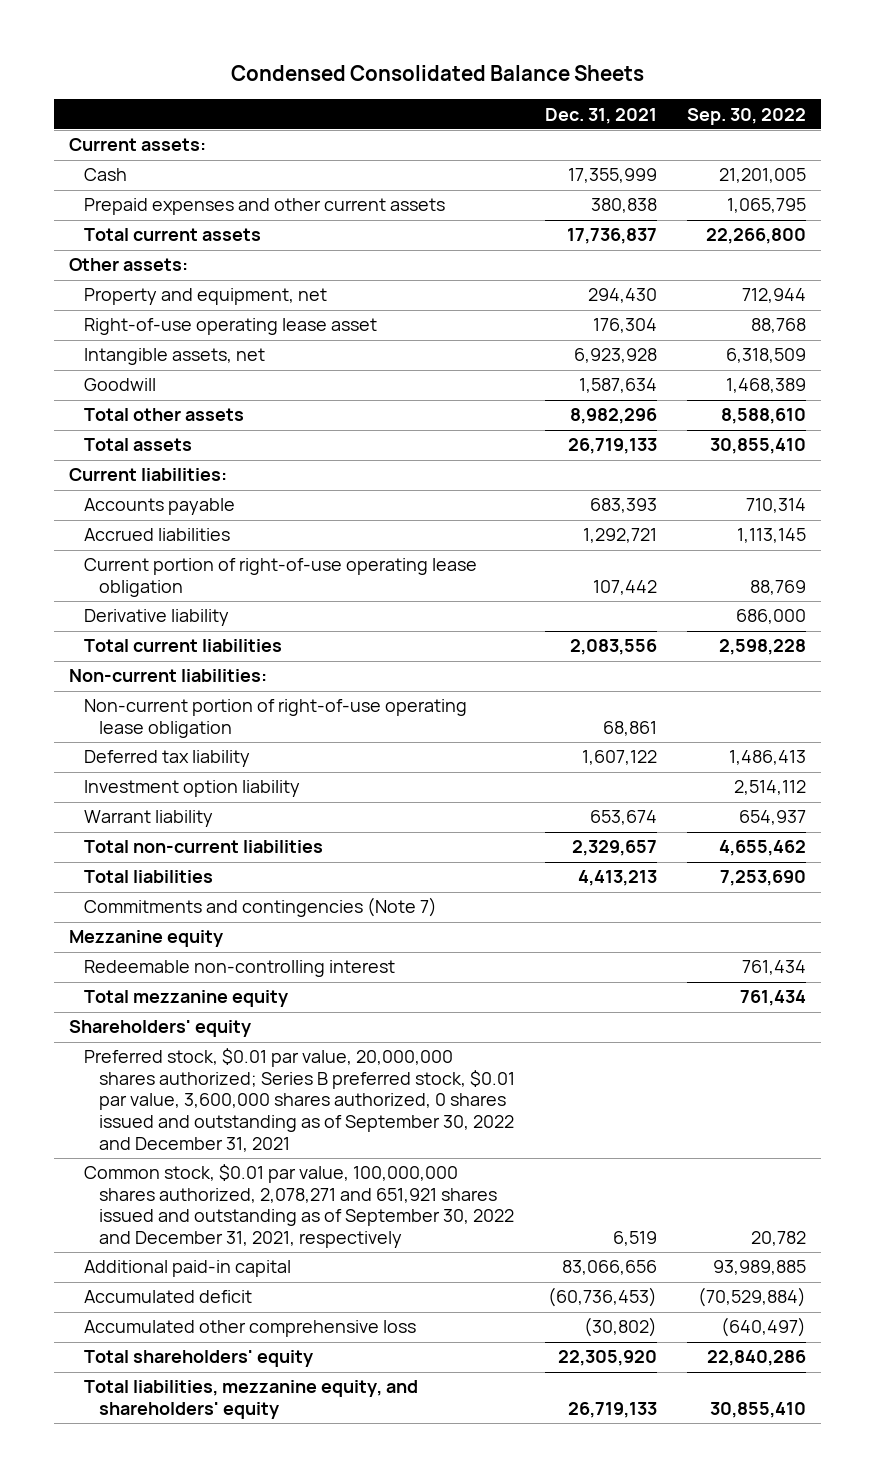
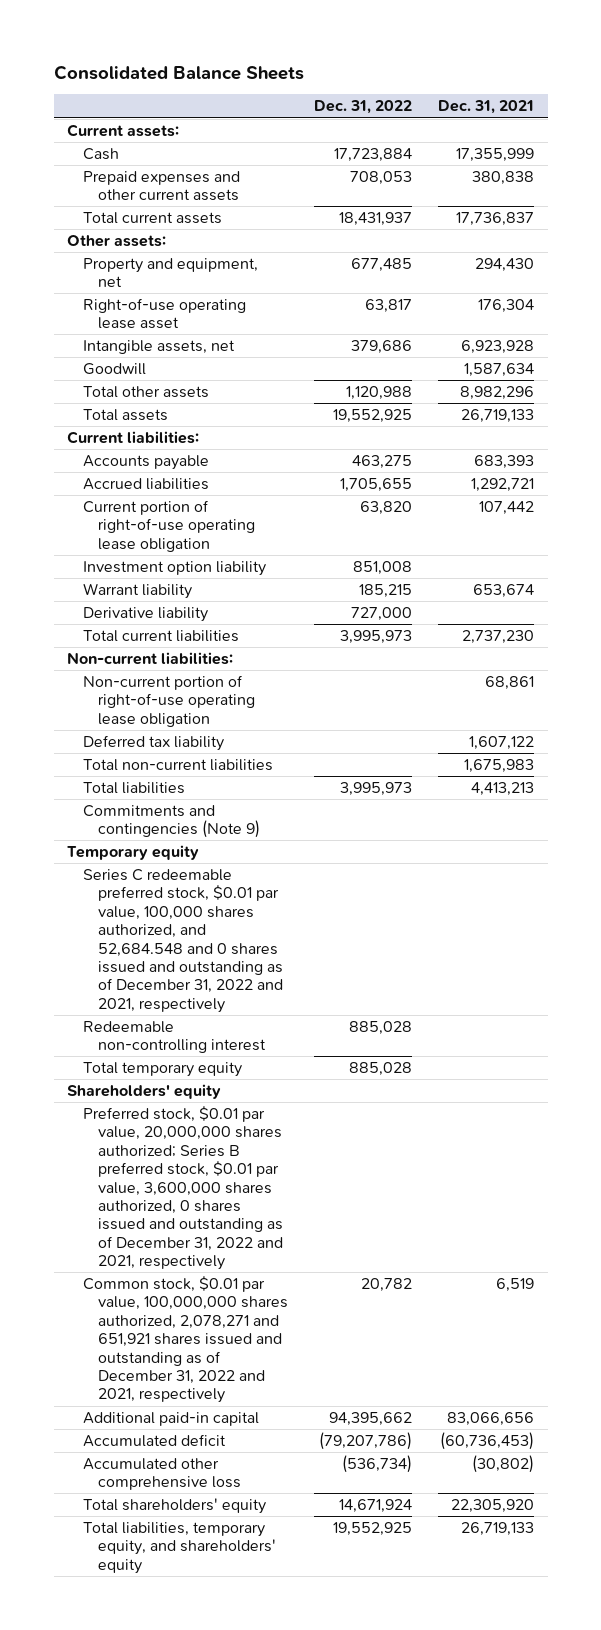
[230,65,644,82] Condensed Consolidated Balance Sheets -> [53,64,304,80] Consolidated Balance Sheets
[687,107,807,125] Sep. 30, 2022 -> none
none -> [314,100,413,115] Dec. 31, 2022
[83,780,300,798] Investment option liability -> [82,560,266,576] Investment option liability
[83,810,213,828] Warrant liability -> [82,582,192,599] Warrant liability
[570,639,658,656] 2,083,556 -> [462,629,535,644] 2,737,230
[572,840,658,857] 2,329,657 -> [464,758,535,773] 1,675,983
[83,897,437,918] Commitments and contingencies (Note 7) -> [82,804,261,839] Commitments and contingencies (Note 9)
[68,930,223,948] Mezzanine equity -> [66,844,199,860] Temporary equity
none -> [82,868,284,1013] Series C redeemable preferred stock, $0.01 par value, 100,000 shares authorized, and 52,684.548 and 0 shares issued and outstanding as of December 31, 2022 and 2021, respectively
[83,990,288,1008] Total mezzanine equity -> [82,1061,242,1077] Total temporary equity
[83,1048,515,1152] Preferred stock, $0.01 par value, 20,000,000 shares authorized; Series B preferred stock, $0.01 par value, 3,600,000 shares authorized, 0 shares issued and outstanding as of September 30, 2022 and December 31, 2021 -> [82,1105,284,1271] Preferred stock, $0.01 par value, 20,000,000 shares authorized; Series B preferred stock, $0.01 par value, 3,600,000 shares authorized, 0 shares issued and outstanding as of December 31, 2022 and 2021, respectively
[83,1164,514,1248] Common stock, $0.01 par value, 100,000,000 shares authorized, 2,078,271 and 651,921 shares issued and outstanding as of September 30, 2022 and December 31, 2021, respectively -> [82,1275,289,1404] Common stock, $0.01 par value, 100,000,000 shares authorized, 2,078,271 and 651,921 shares issued and outstanding as of December 31, 2022 and 2021, respectively
[83,1380,418,1419] Total liabilities, mezzanine equity, and shareholders' equity -> [82,1521,277,1574] Total liabilities, temporary equity, and shareholders' equity

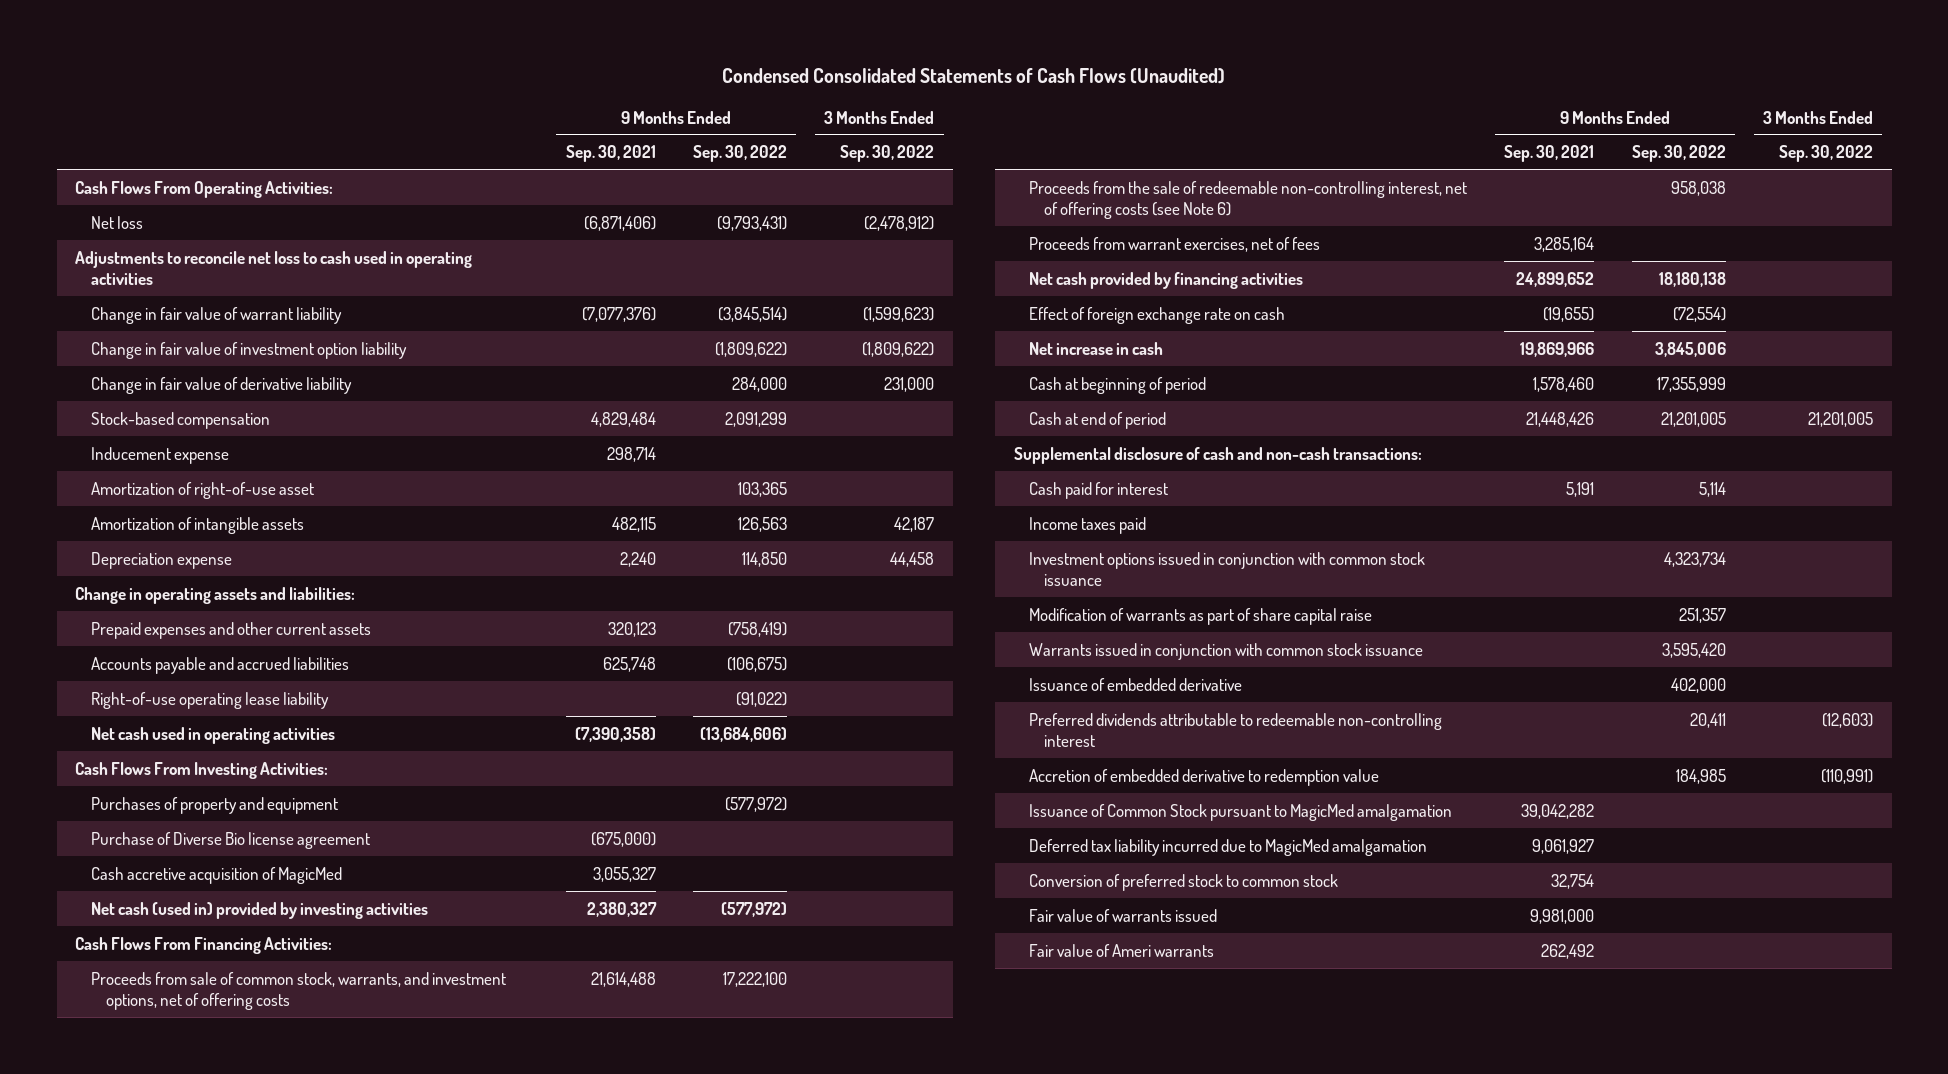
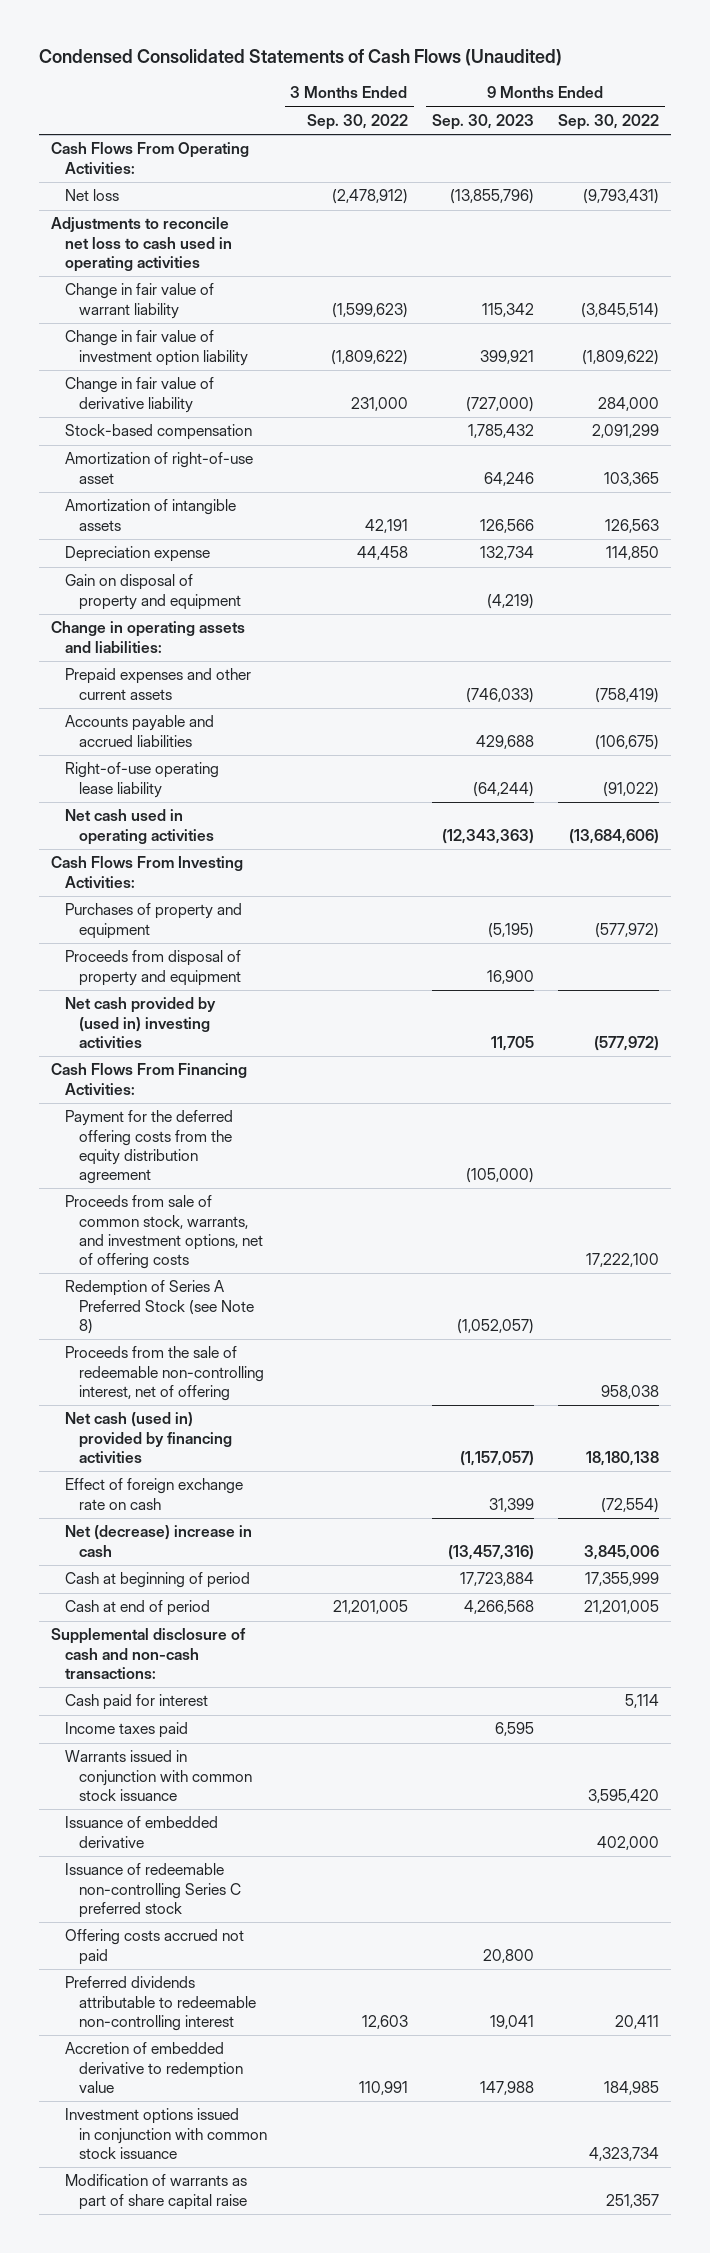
[565,145,656,163] Sep. 30, 2021 -> none
none -> [431,113,534,130] Sep. 30, 2023
[90,446,229,464] Inducement expense -> none
[894,516,935,532] 42,187 -> [364,518,408,533] 42,191
none -> [65,574,242,610] Gain on disposal of property and equipment
[90,831,370,849] Purchase of Diverse Bio license agreement -> none
[90,866,342,884] Cash accretive acquisition of MagicMed -> none
none -> [65,950,242,986] Proceeds from disposal of property and equipment
[90,901,428,919] Net cash (used in) provided by investing activities -> [65,997,217,1048] Net cash provided by (used in) investing activities
none -> [65,1110,234,1185] Payment for the deferred offering costs from the equity distribution agreement
[1029,236,1321,252] Proceeds from warrant exercises, net of fees -> none
none -> [65,1280,255,1334] Redemption of Series A Preferred Stock (see Note 8)
[1029,180,1468,219] Proceeds from the sale of redeemable non-controlling interest, net of offering costs (see Note 6) -> [65,1346,265,1401] Proceeds from the sale of redeemable non-controlling interest, net of offering
[1029,271,1304,289] Net cash provided by financing activities -> [65,1412,233,1463] Net cash (used in) provided by financing activities
[1029,341,1164,355] Net increase in cash -> [65,1525,253,1557] Net (decrease) increase in cash
[1029,803,1453,821] Issuance of Common Stock pursuant to MagicMed amalgamation -> none
[1029,838,1428,856] Deferred tax liability incurred due to MagicMed amalgamation -> none
[1029,873,1339,891] Conversion of preferred stock to common stock -> none
[1029,908,1218,922] Fair value of warrants issued -> none
[1029,943,1215,957] Fair value of Ameri warrants -> none
none -> [65,1863,242,1918] Issuance of redeemable non-controlling Series C preferred stock
none -> [65,1929,245,1965] Offering costs accrued not paid
[1821,712,1873,728] (12,603) -> [361,2014,408,2029] 12,603
[1820,768,1873,784] (110,991) -> [358,2080,408,2095] 110,991
[1029,551,1426,586] Investment options issued in conjunction with common stock issuance -> [65,2108,268,2159] Investment options issued in conjunction with common stock issuance
[1029,607,1373,625] Modification of warrants as part of share capital raise -> [65,2174,248,2210] Modification of warrants as part of share capital raise

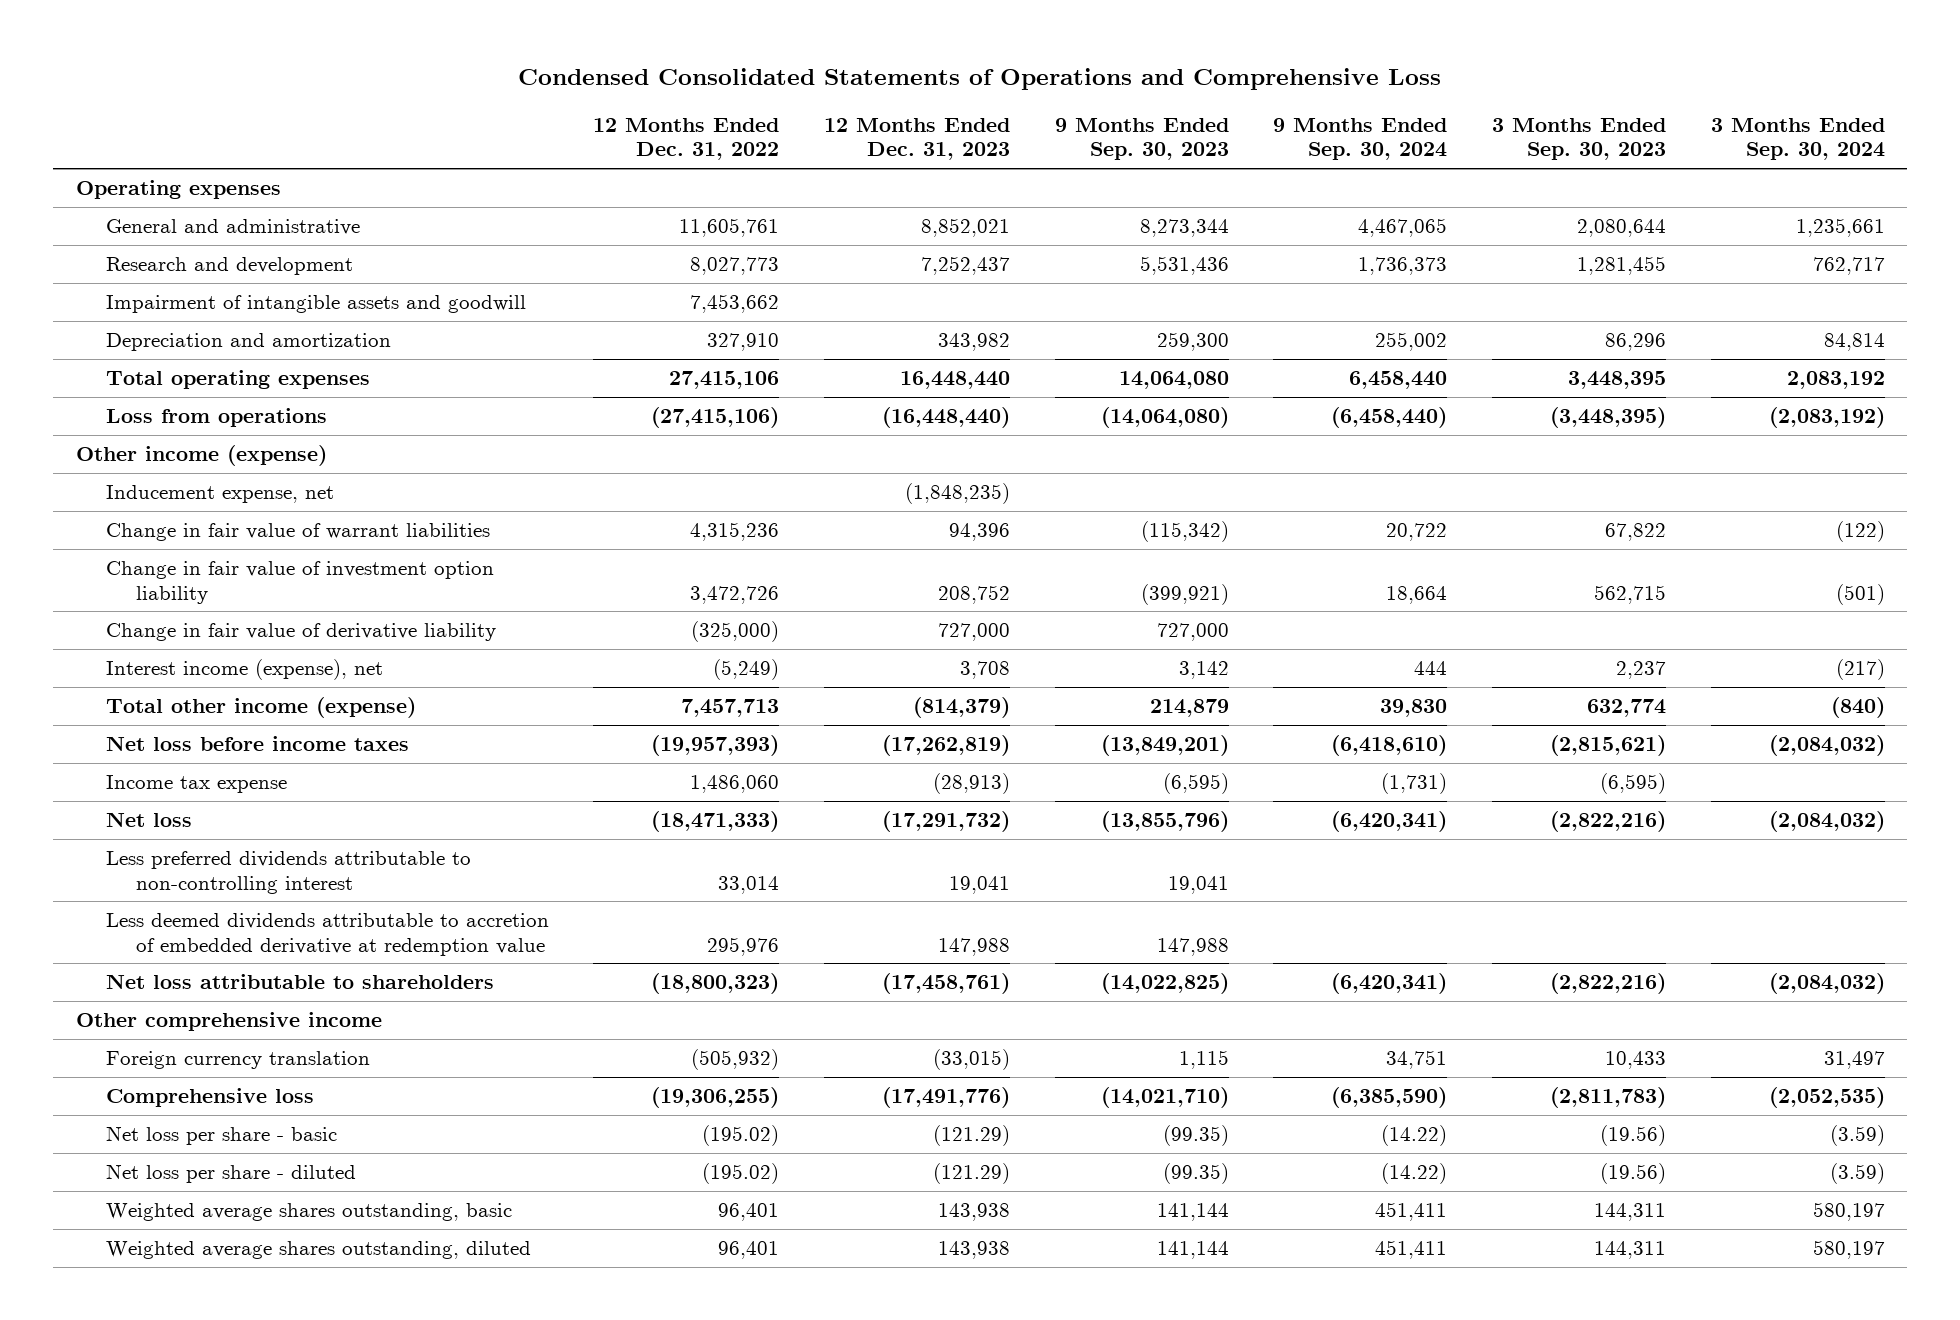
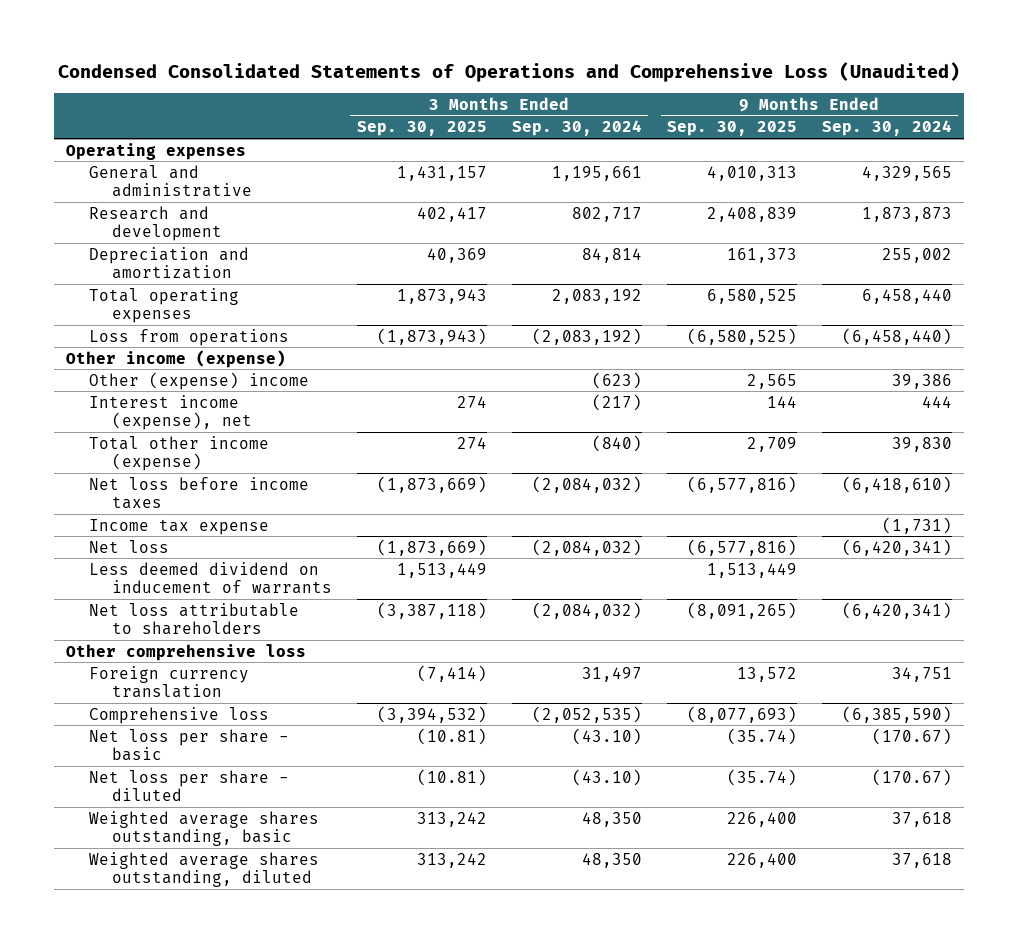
[518,68,1442,91] Condensed Consolidated Statements of Operations and Comprehensive Loss -> [57,61,960,82] Condensed Consolidated Statements of Operations and Comprehensive Loss (Unaudited)
[593,117,780,161] 12 Months Ended Dec. 31, 2022 -> none
[823,117,1010,161] 12 Months Ended Dec. 31, 2023 -> none
[1054,117,1229,161] 9 Months Ended Sep. 30, 2023 -> none
[1491,117,1666,161] 3 Months Ended Sep. 30, 2023 -> none
none -> [356,121,487,137] Sep. 30, 2025
none -> [666,121,797,137] Sep. 30, 2025
[105,294,526,313] Impairment of intangible assets and goodwill -> none
[1358,217,1448,237] 4,467,065 -> [861,165,952,181] 4,329,565
[1795,217,1885,237] 1,235,661 -> [551,165,642,181] 1,195,661
[1358,256,1448,275] 1,736,373 -> [861,206,952,222] 1,873,873
[1812,256,1885,275] 762,717 -> [571,206,642,222] 802,717
[105,484,334,503] Inducement expense, net -> none
[105,522,490,541] Change in fair value of warrant liabilities -> none
[105,560,494,604] Change in fair value of investment option liability -> none
[105,622,496,641] Change in fair value of derivative liability -> none
none -> [88,371,309,390] Other (expense) income
[105,912,549,956] Less deemed dividends attributable to accretion of embedded derivative at redemption value -> none
[105,850,471,894] Less preferred dividends attributable to non-controlling interest -> [88,561,332,595] Less deemed dividend on inducement of warrants
[75,1011,382,1031] Other comprehensive income -> [66,643,307,661] Other comprehensive loss
[1381,1124,1448,1146] (14.22) -> [871,727,952,745] (170.67)
[1829,1124,1885,1146] (3.59) -> [571,727,642,745] (43.10)
[1381,1162,1448,1184] (14.22) -> [871,768,952,786] (170.67)
[1829,1162,1885,1184] (3.59) -> [571,768,642,786] (43.10)
[1375,1201,1448,1221] 451,411 -> [891,811,952,827] 37,618
[1812,1201,1885,1221] 580,197 -> [581,811,642,827] 48,350
[1375,1239,1448,1259] 451,411 -> [891,852,952,868] 37,618
[1812,1239,1885,1259] 580,197 -> [581,852,642,868] 48,350

